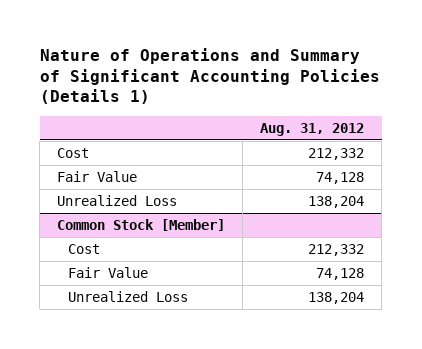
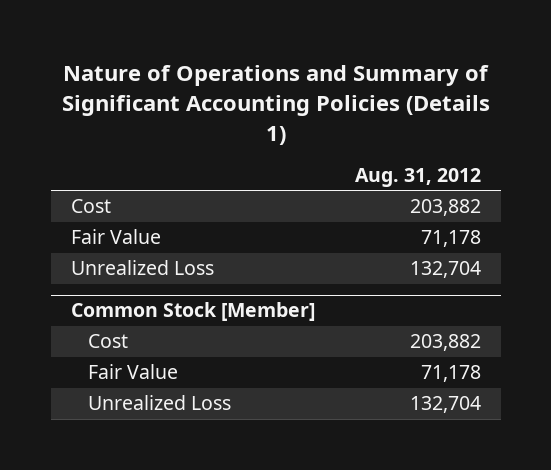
[308,147,365,160] 212,332 -> [409,199,481,217] 203,882
[316,171,365,184] 74,128 -> [420,230,481,248] 71,178
[308,195,365,208] 138,204 -> [409,261,481,279] 132,704
[308,243,365,256] 212,332 -> [409,334,481,352] 203,882
[316,267,365,280] 74,128 -> [420,365,481,383] 71,178
[308,291,365,304] 138,204 -> [409,396,481,414] 132,704

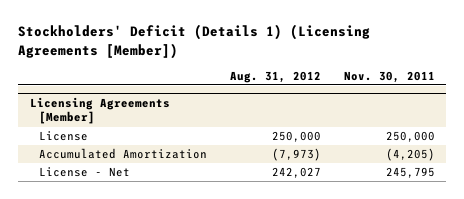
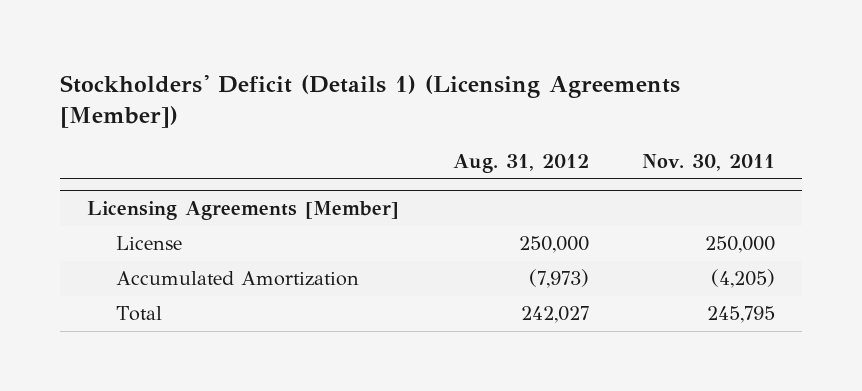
[38,167,130,178] License - Net -> [116,306,163,322] Total

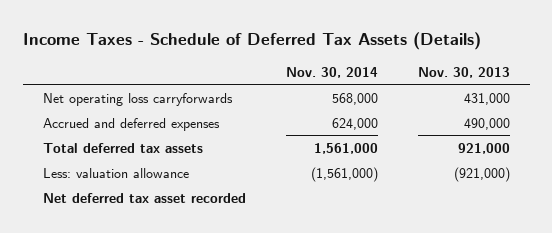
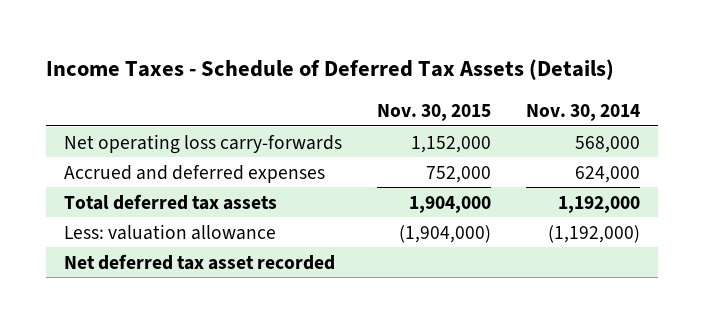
[417,66,510,78] Nov. 30, 2013 -> none
none -> [377,104,492,122] Nov. 30, 2015
[42,92,233,106] Net operating loss carryforwards -> [63,133,342,154] Net operating loss carry-forwards
[313,142,378,154] 1,561,000 -> [558,195,641,213] 1,192,000
[310,166,378,182] (1,561,000) -> [548,224,641,243] (1,192,000)

